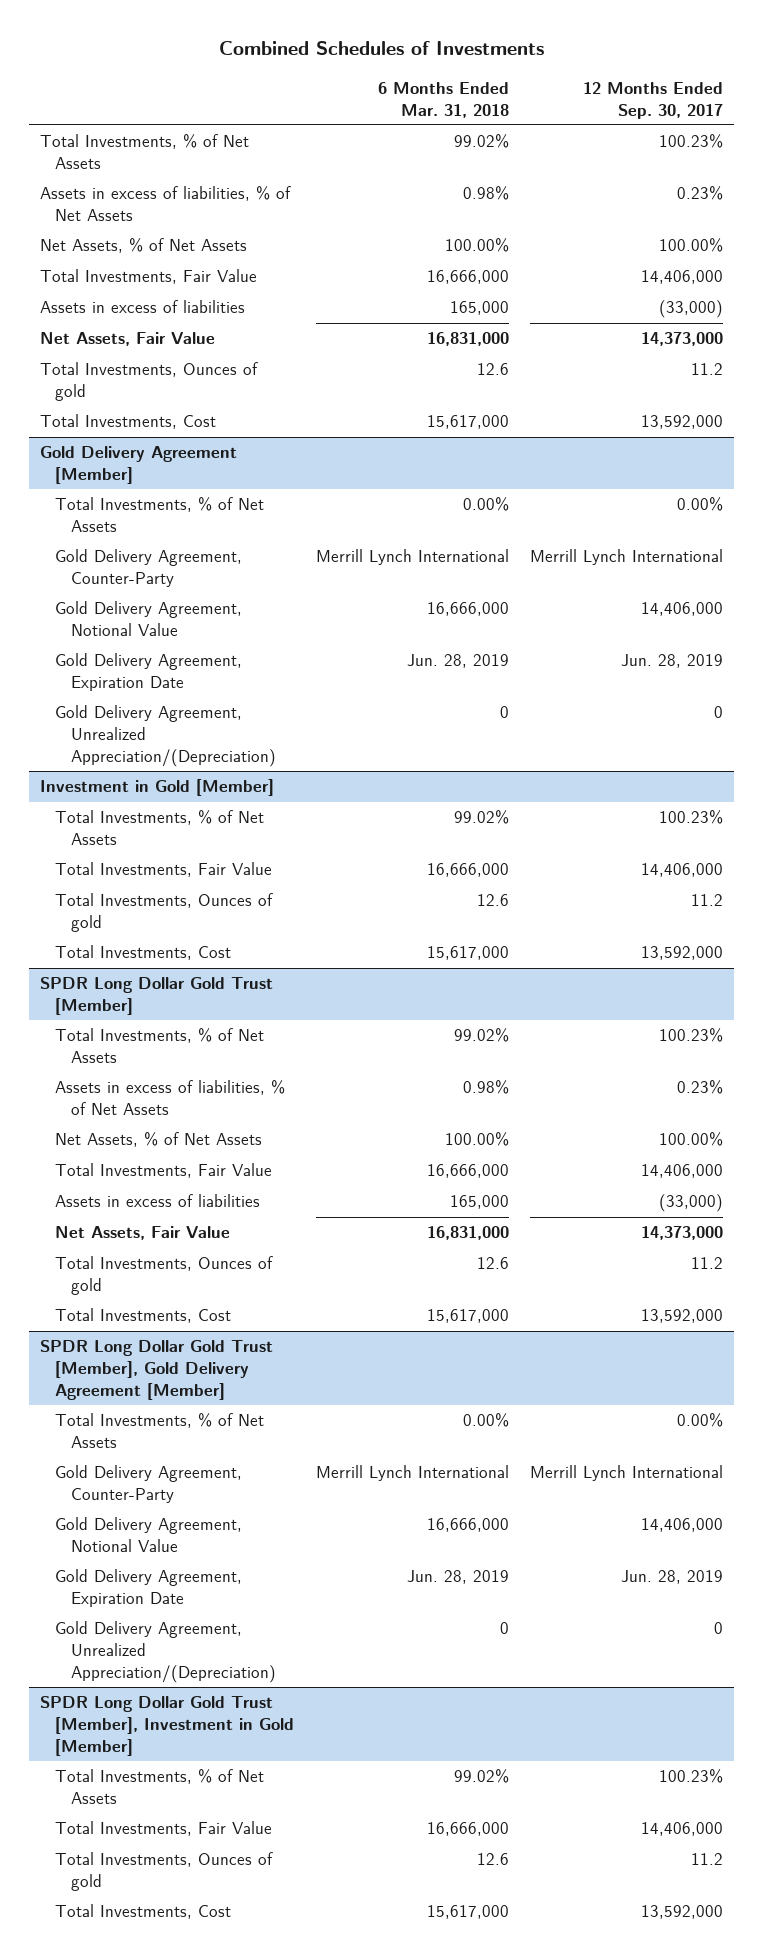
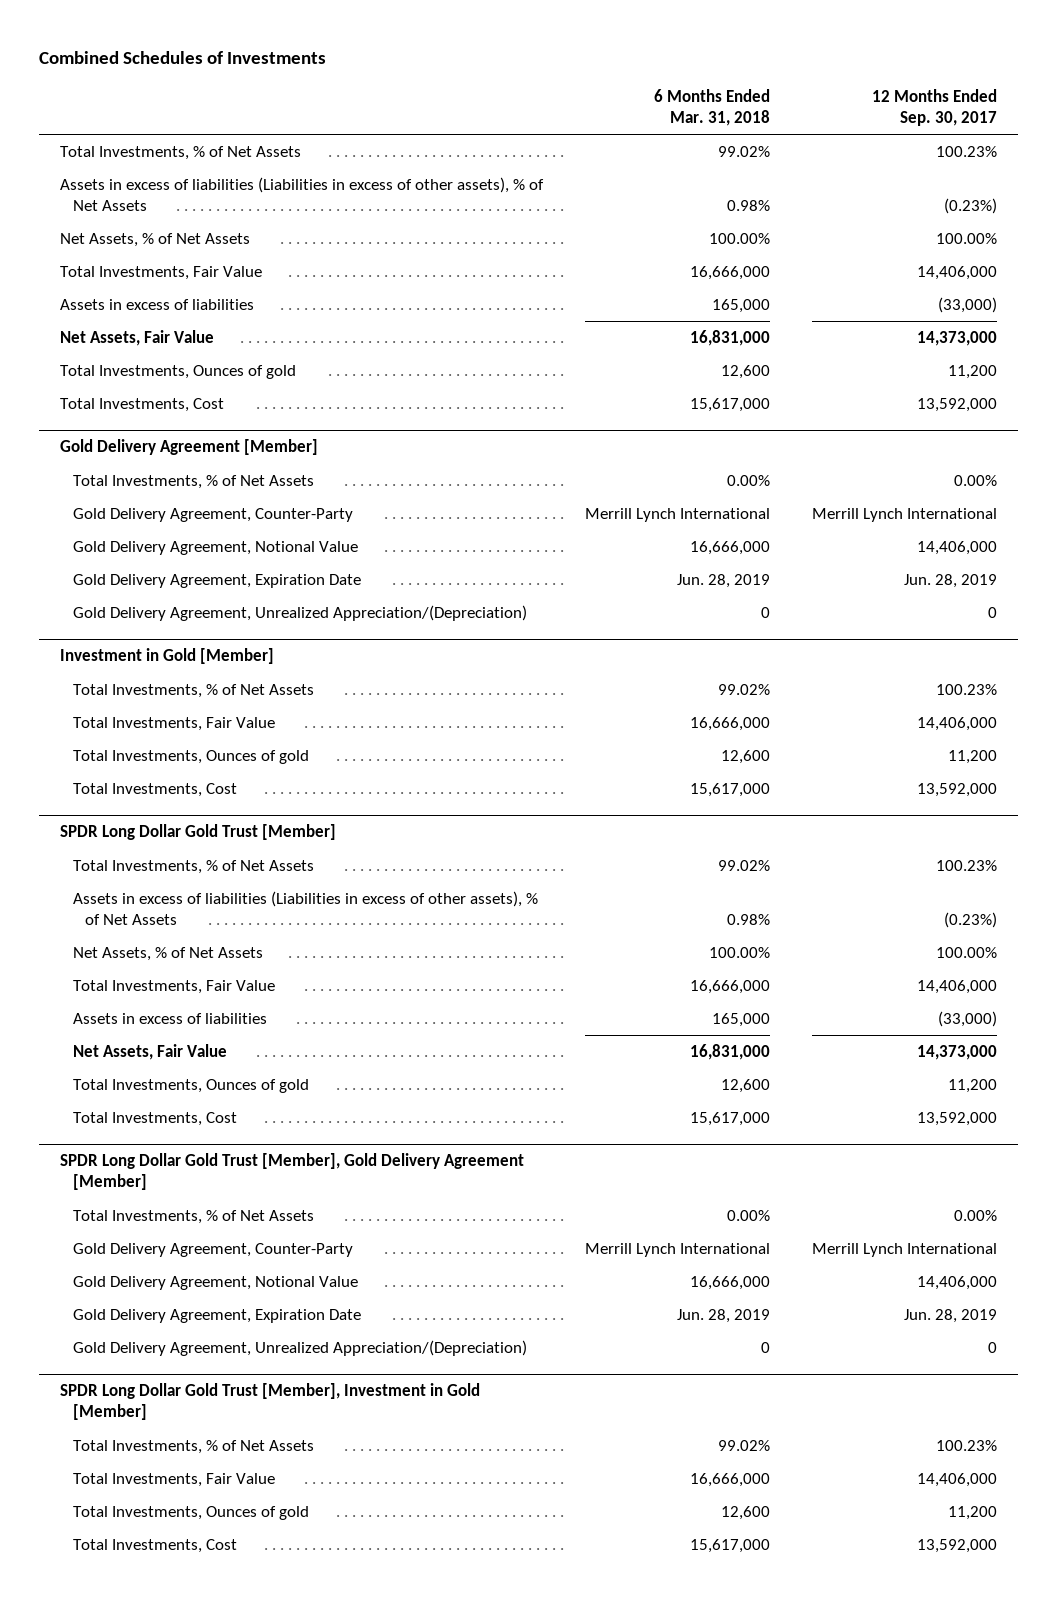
[39,186,291,222] Assets in excess of liabilities, % of Net Assets -> [59,176,544,211] Assets in excess of liabilities (Liabilities in excess of other assets), % of Net Assets
[677,186,724,201] 0.23% -> [944,197,998,214] (0.23%)
[476,363,509,376] 12.6 -> [720,364,770,379] 12,600
[691,363,724,376] 11.2 -> [948,364,998,379] 11,200
[476,894,509,907] 12.6 -> [720,749,770,764] 12,600
[691,894,724,907] 11.2 -> [948,749,998,764] 11,200
[55,1080,286,1116] Assets in excess of liabilities, % of Net Assets -> [72,890,538,925] Assets in excess of liabilities (Liabilities in excess of other assets), % of Net Assets
[677,1080,724,1095] 0.23% -> [944,911,998,928] (0.23%)
[476,1257,509,1270] 12.6 -> [720,1078,770,1093] 12,600
[691,1257,724,1270] 11.2 -> [948,1078,998,1093] 11,200
[476,1853,509,1866] 12.6 -> [720,1505,770,1520] 12,600
[691,1853,724,1866] 11.2 -> [948,1505,998,1520] 11,200

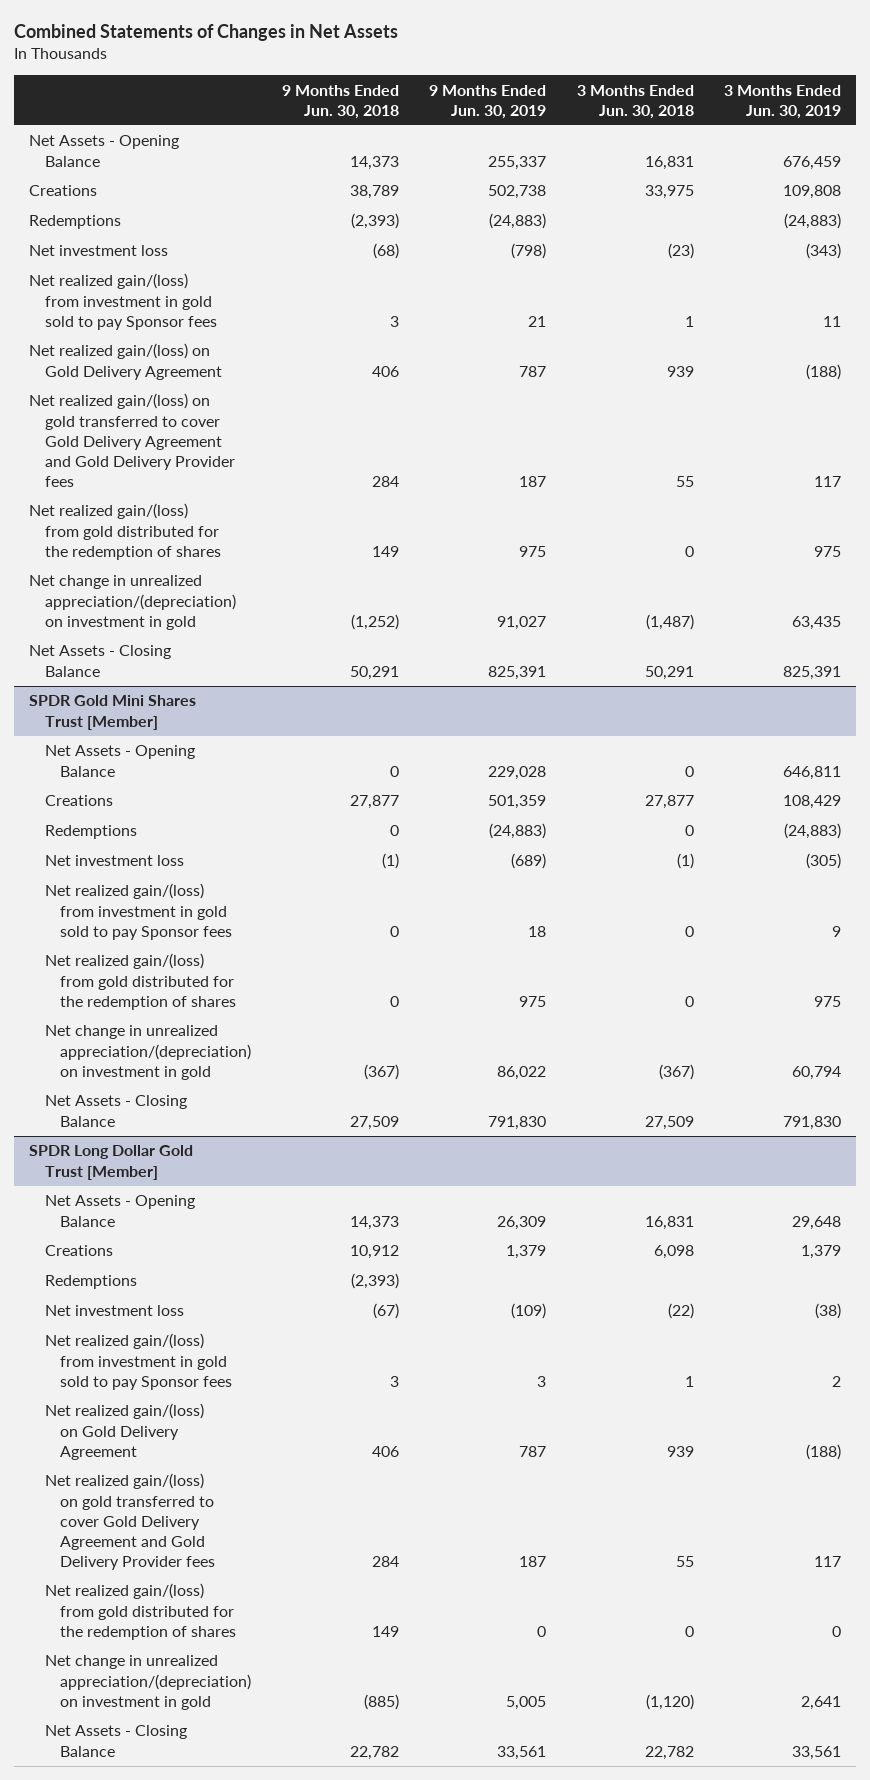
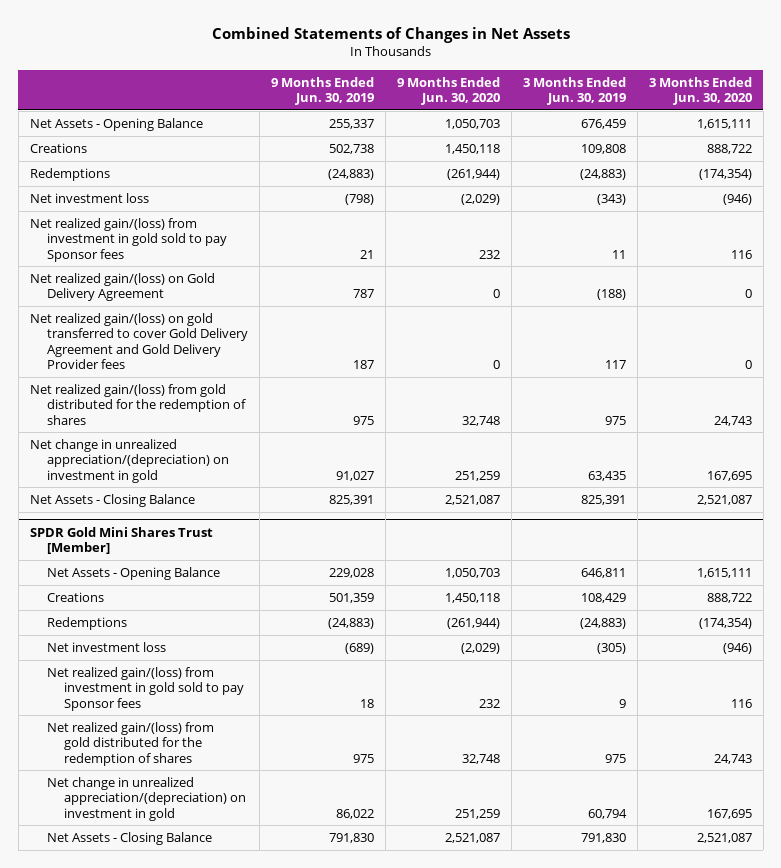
[281,84,399,119] 9 Months Ended Jun. 30, 2018 -> none
[576,84,694,119] 3 Months Ended Jun. 30, 2018 -> none
none -> [396,76,500,105] 9 Months Ended Jun. 30, 2020
none -> [648,76,752,105] 3 Months Ended Jun. 30, 2020
[29,1145,194,1180] SPDR Long Dollar Gold Trust [Member] -> none
[44,1195,195,1227] Net Assets - Opening Balance -> none
[44,1245,113,1257] Creations -> none
[44,1275,137,1290] Redemptions -> none
[44,1305,184,1317] Net investment loss -> none
[44,1333,233,1390] Net realized gain/(loss) from investment in gold sold to pay Sponsor fees -> none
[44,1403,204,1460] Net realized gain/(loss) on Gold Delivery Agreement -> none
[44,1473,216,1570] Net realized gain/(loss) on gold transferred to cover Gold Delivery Agreement and Gold Delivery Provider fees -> none
[44,1583,237,1640] Net realized gain/(loss) from gold distributed for the redemption of shares -> none
[44,1655,252,1710] Net change in unrealized appreciation/(depreciation) on investment in gold -> none
[44,1725,187,1757] Net Assets - Closing Balance -> none

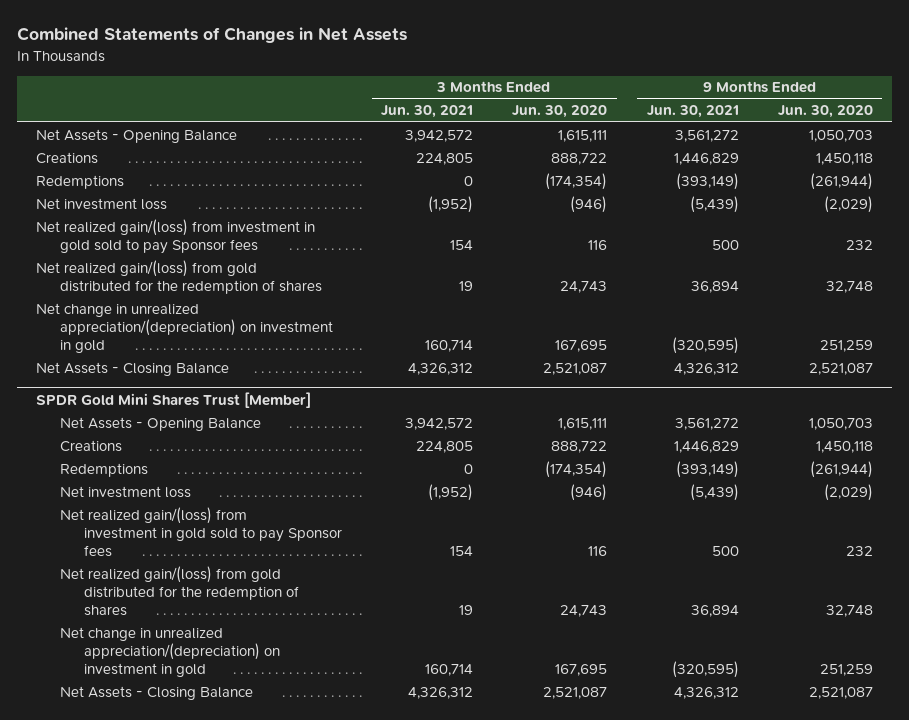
[270,76,374,105] 9 Months Ended Jun. 30, 2019 -> none
[522,76,626,105] 3 Months Ended Jun. 30, 2019 -> none
none -> [381,105,474,119] Jun. 30, 2021
none -> [646,105,739,119] Jun. 30, 2021
[29,273,215,302] Net realized gain/(loss) on Gold Delivery Agreement -> none
[29,313,248,369] Net realized gain/(loss) on gold transferred to cover Gold Delivery Agreement and Gold Delivery Provider fees -> none

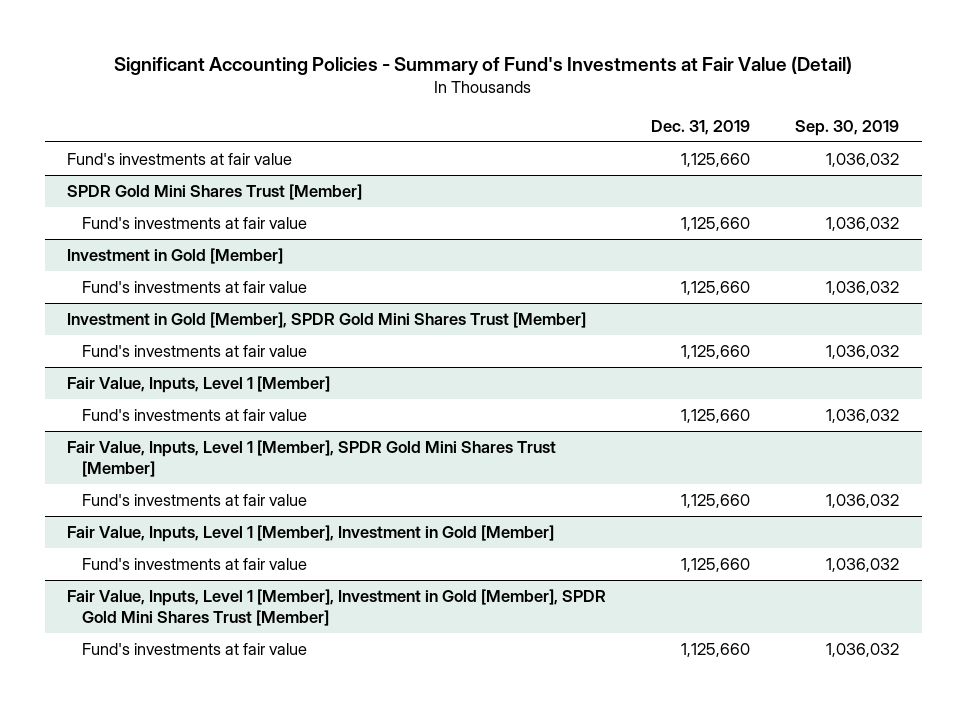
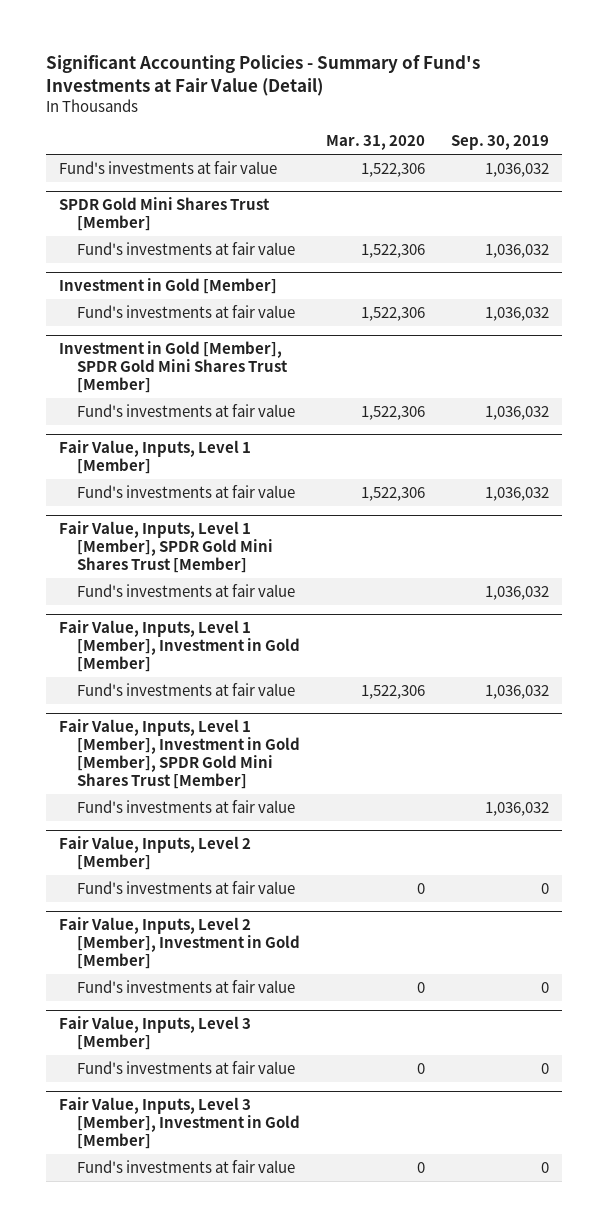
[651,119,751,135] Dec. 31, 2019 -> none
none -> [325,135,425,151] Mar. 31, 2020
none -> [59,835,252,871] Fair Value, Inputs, Level 2 [Member]
none -> [76,880,295,894] Fund's investments at fair value
none -> [59,916,300,970] Fair Value, Inputs, Level 2 [Member], Investment in Gold [Member]
none -> [76,979,295,993] Fund's investments at fair value
none -> [59,1015,252,1051] Fair Value, Inputs, Level 3 [Member]
none -> [76,1060,295,1074] Fund's investments at fair value
none -> [59,1096,300,1150] Fair Value, Inputs, Level 3 [Member], Investment in Gold [Member]
none -> [76,1159,295,1173] Fund's investments at fair value

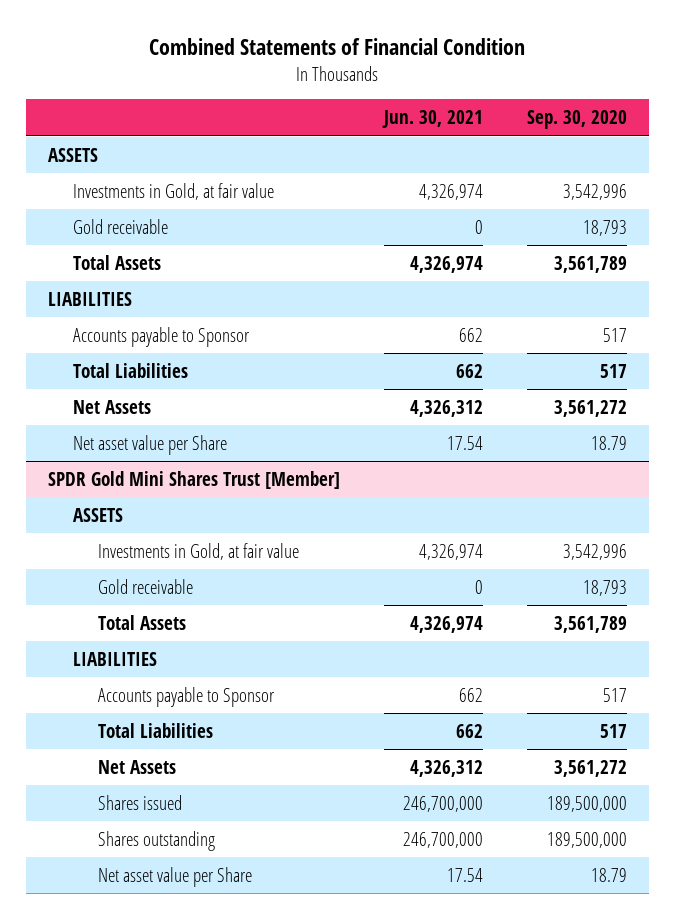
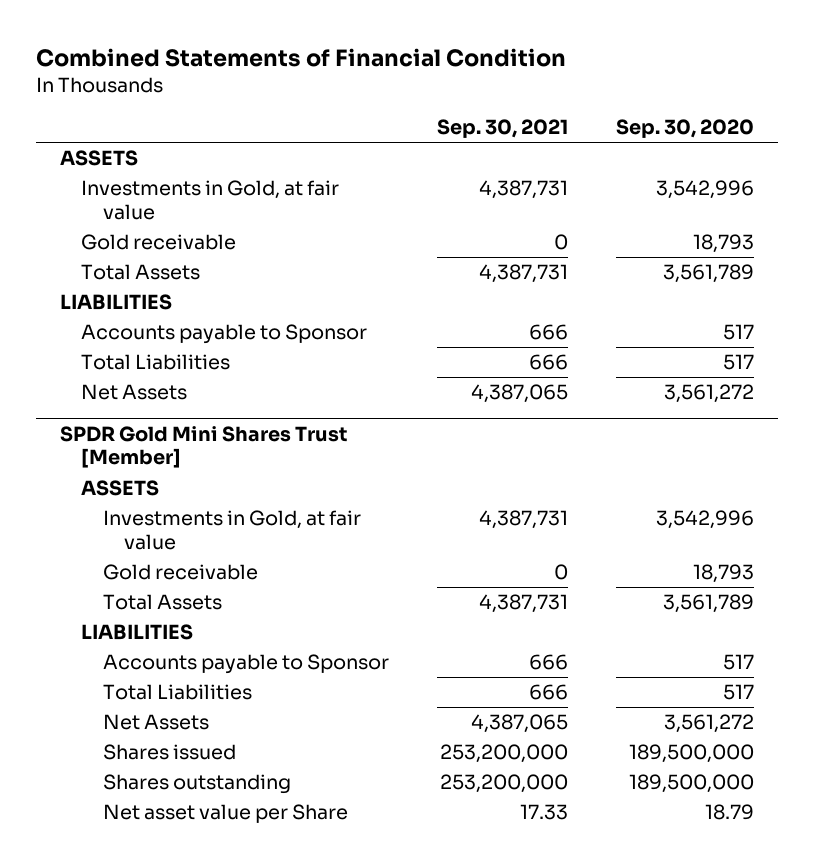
[381,110,483,129] Jun. 30, 2021 -> none
none -> [437,119,569,139] Sep. 30, 2021
[72,434,227,455] Net asset value per Share -> none

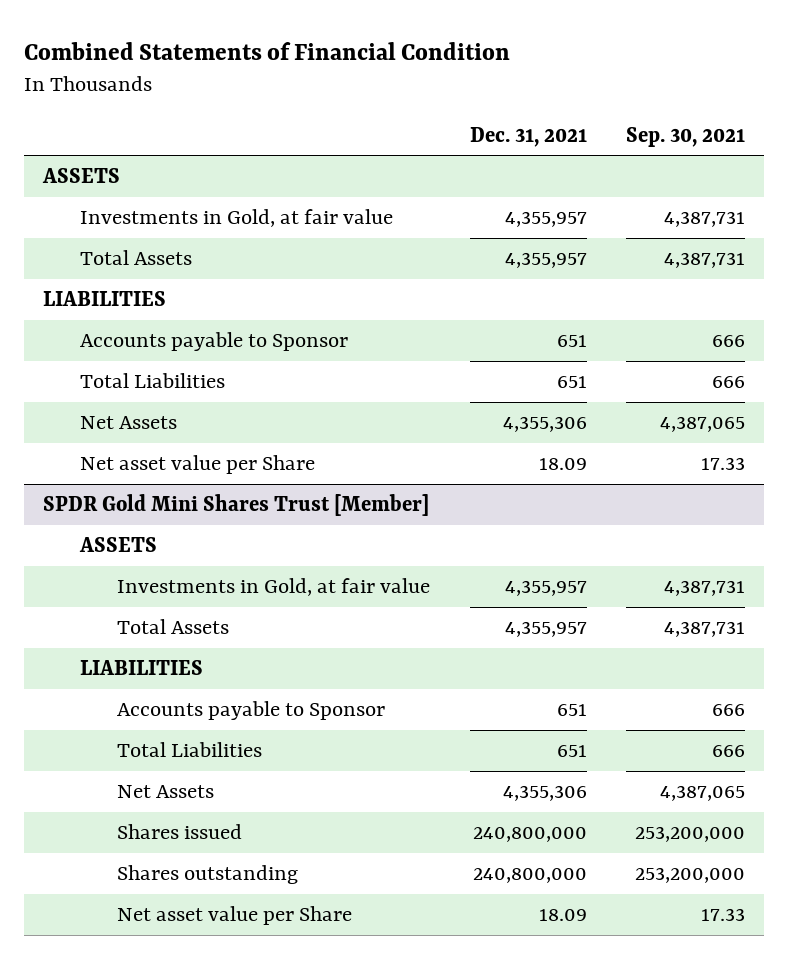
[616,119,755,139] Sep. 30, 2020 -> none
none -> [469,126,587,147] Dec. 31, 2021
[81,234,237,251] Gold receivable -> none
none -> [80,455,316,475] Net asset value per Share
[102,564,258,581] Gold receivable -> none

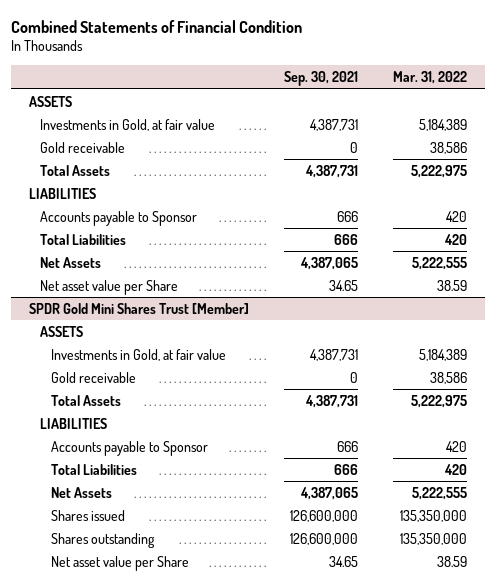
[469,126,587,147] Dec. 31, 2021 -> none
none -> [393,71,468,85] Mar. 31, 2022
none -> [39,141,125,153] Gold receivable
[700,457,745,471] 17.33 -> [328,279,358,291] 34.65
none -> [50,371,136,383] Gold receivable
[634,826,745,843] 253,200,000 -> [289,509,358,522] 126,600,000
[634,867,745,884] 253,200,000 -> [289,532,358,545] 126,600,000
[700,908,745,922] 17.33 -> [328,555,358,567] 34.65

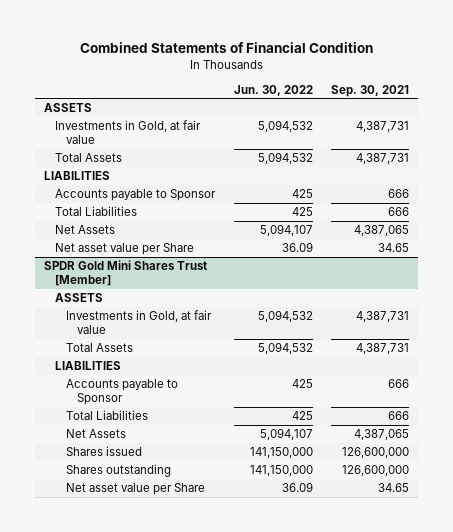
[393,71,468,85] Mar. 31, 2022 -> none
none -> [233,84,313,96] Jun. 30, 2022
[39,141,125,153] Gold receivable -> none
[50,371,136,383] Gold receivable -> none

